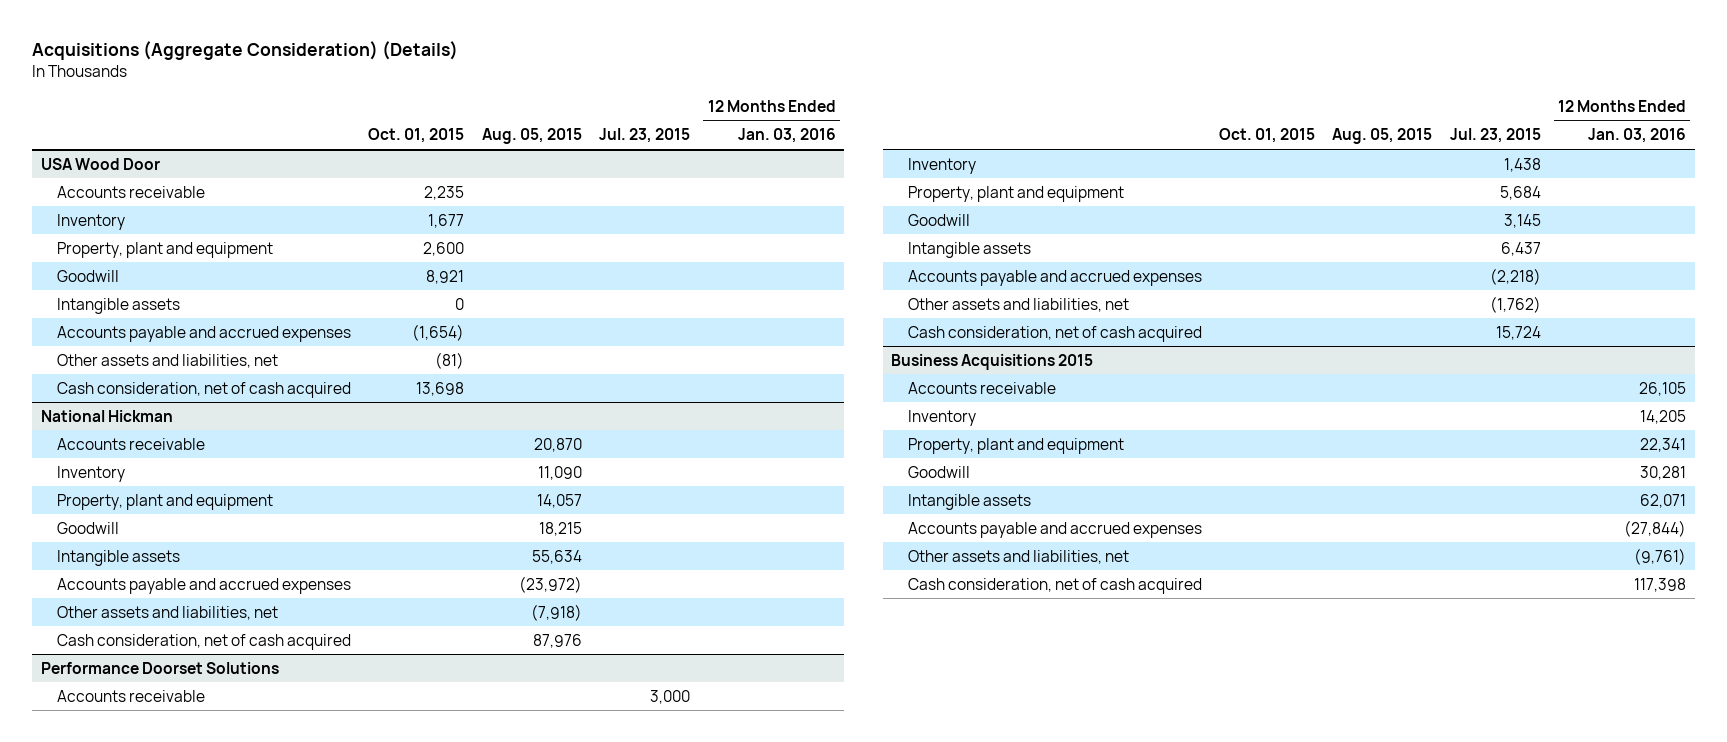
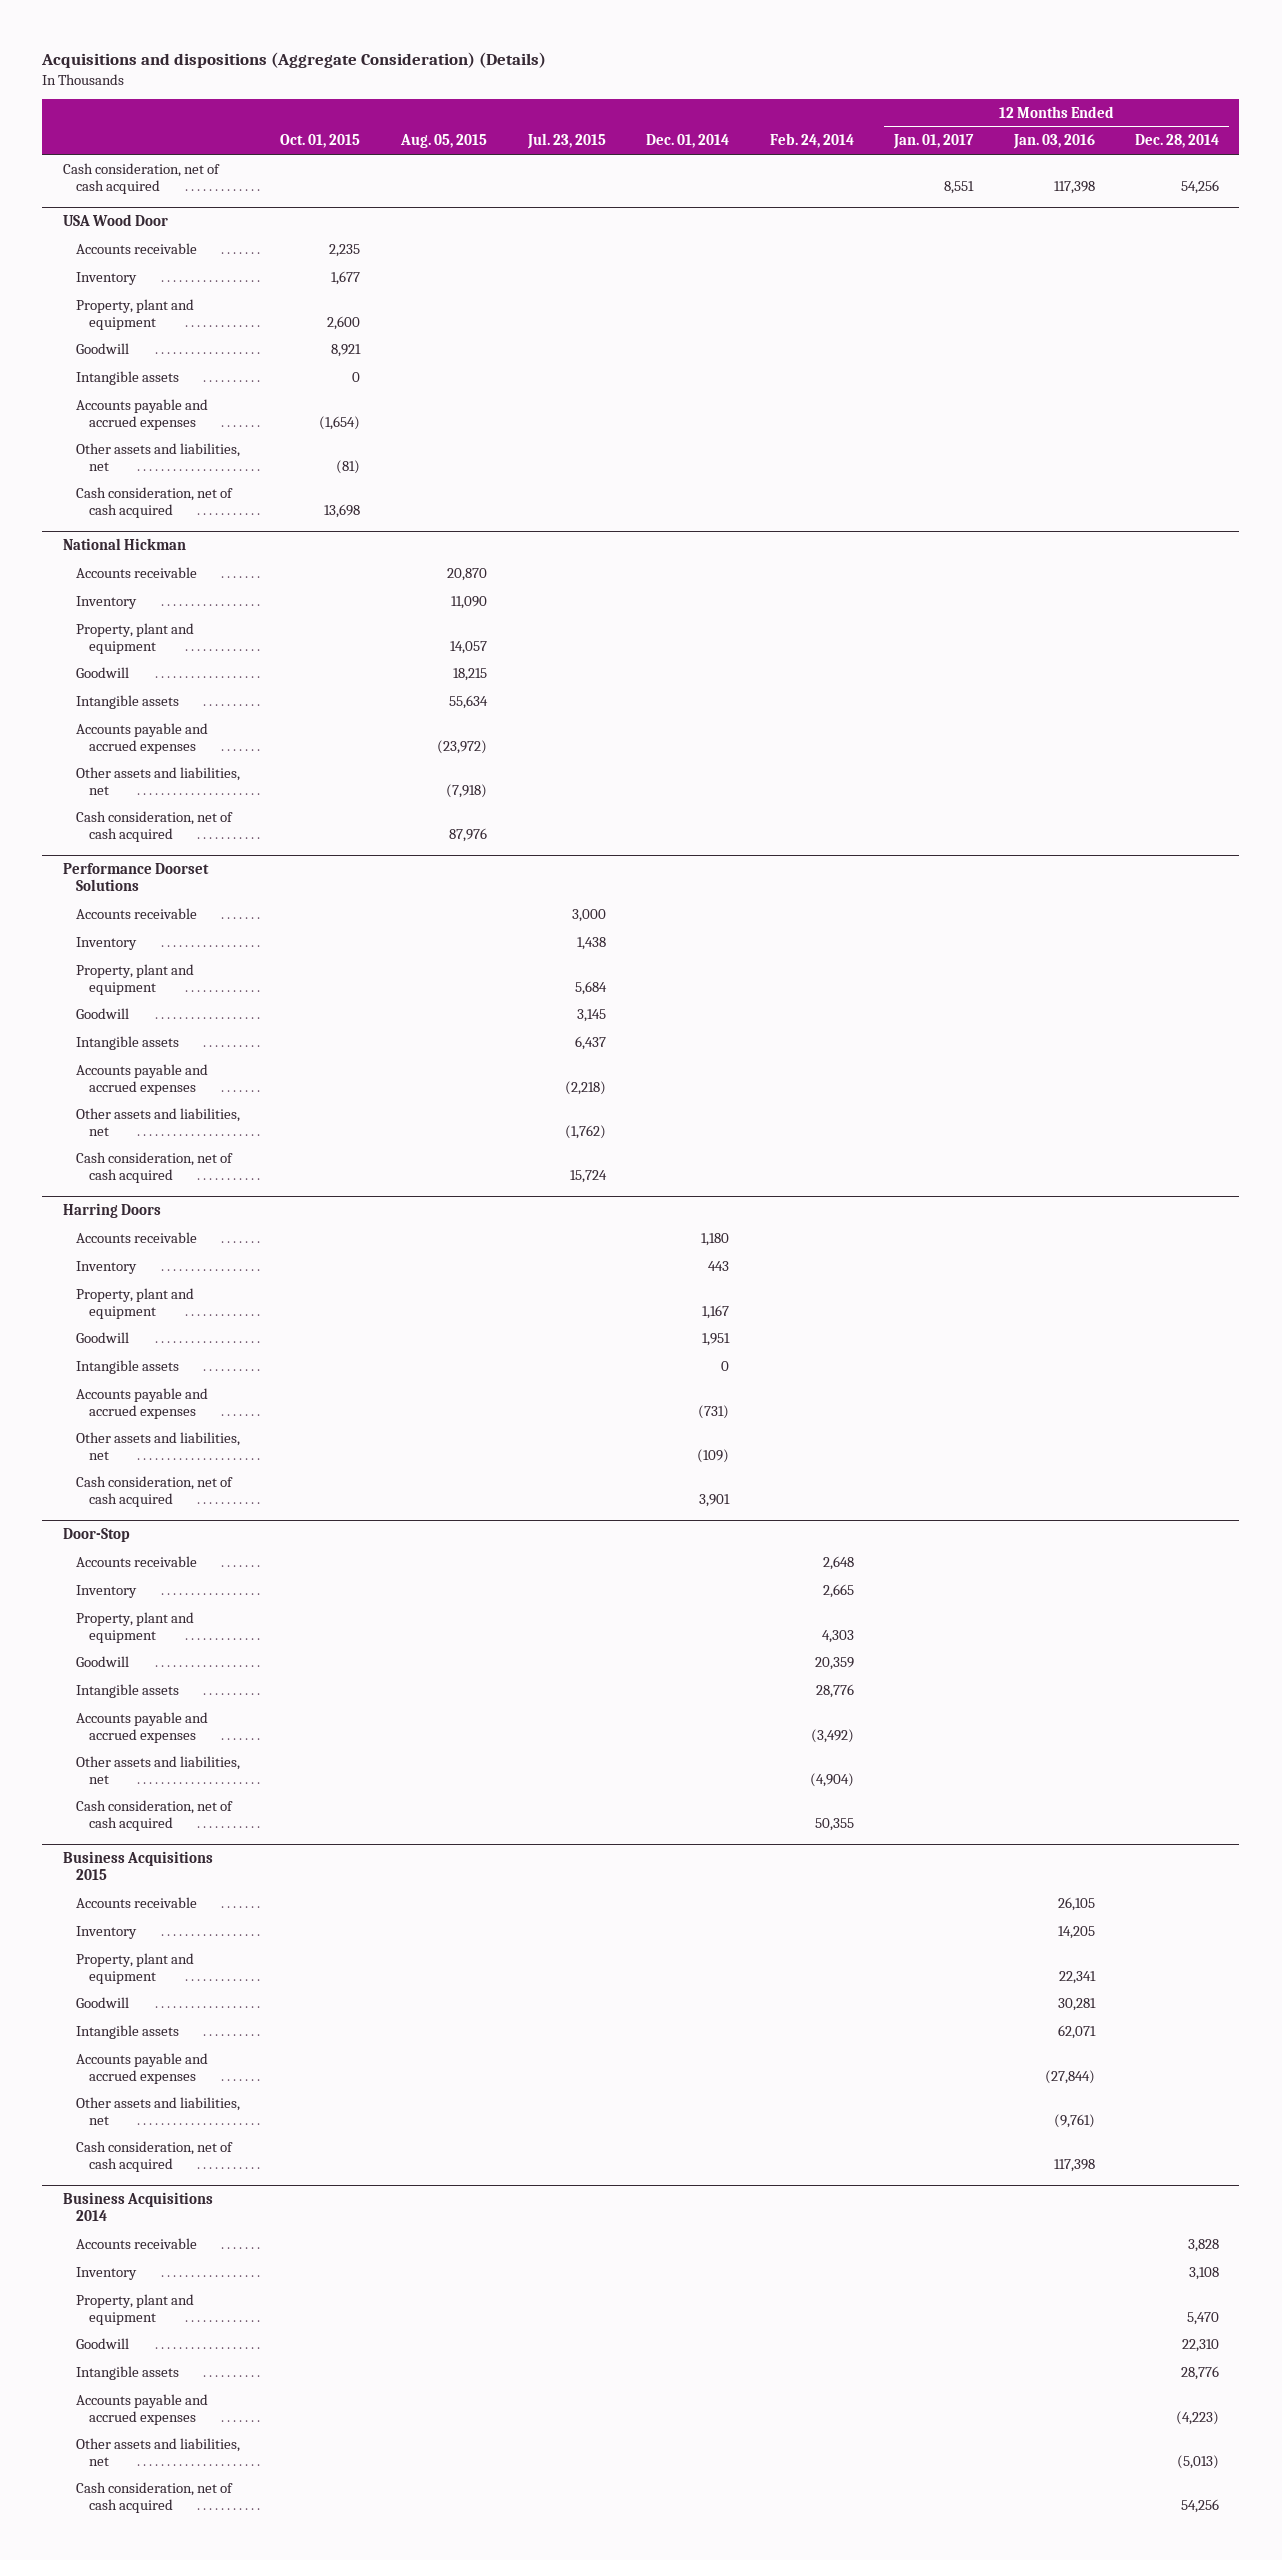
[32,41,459,61] Acquisitions (Aggregate Consideration) (Details) -> [41,51,547,68] Acquisitions and dispositions (Aggregate Consideration) (Details)
none -> [646,134,730,149] Dec. 01, 2014
none -> [769,133,854,149] Feb. 24, 2014
none -> [893,134,975,150] Jan. 01, 2017
none -> [1135,134,1220,149] Dec. 28, 2014
none -> [62,162,220,194] Cash consideration, net of cash acquired
none -> [62,1203,161,1219] Harring Doors
none -> [75,1231,197,1243] Accounts receivable
none -> [75,1260,137,1274] Inventory
none -> [75,1287,194,1319] Property, plant and equipment
none -> [75,1331,129,1343] Goodwill
none -> [75,1359,179,1374] Intangible assets
none -> [75,1387,208,1419] Accounts payable and accrued expenses
none -> [75,1431,240,1460] Other assets and liabilities, net
none -> [75,1475,233,1507] Cash consideration, net of cash acquired
none -> [62,1528,130,1543] Door-Stop
none -> [75,1555,197,1567] Accounts receivable
none -> [75,1584,137,1598] Inventory
none -> [75,1611,194,1643] Property, plant and equipment
none -> [75,1655,129,1667] Goodwill
none -> [75,1683,179,1698] Intangible assets
none -> [75,1711,208,1743] Accounts payable and accrued expenses
none -> [75,1755,240,1784] Other assets and liabilities, net
none -> [75,1799,233,1831] Cash consideration, net of cash acquired
none -> [62,2192,213,2221] Business Acquisitions 2014
none -> [75,2237,197,2249] Accounts receivable
none -> [75,2266,137,2280] Inventory
none -> [75,2293,194,2325] Property, plant and equipment
none -> [75,2337,129,2349] Goodwill
none -> [75,2365,179,2380] Intangible assets
none -> [75,2393,208,2425] Accounts payable and accrued expenses
none -> [75,2437,240,2466] Other assets and liabilities, net
none -> [75,2481,233,2513] Cash consideration, net of cash acquired

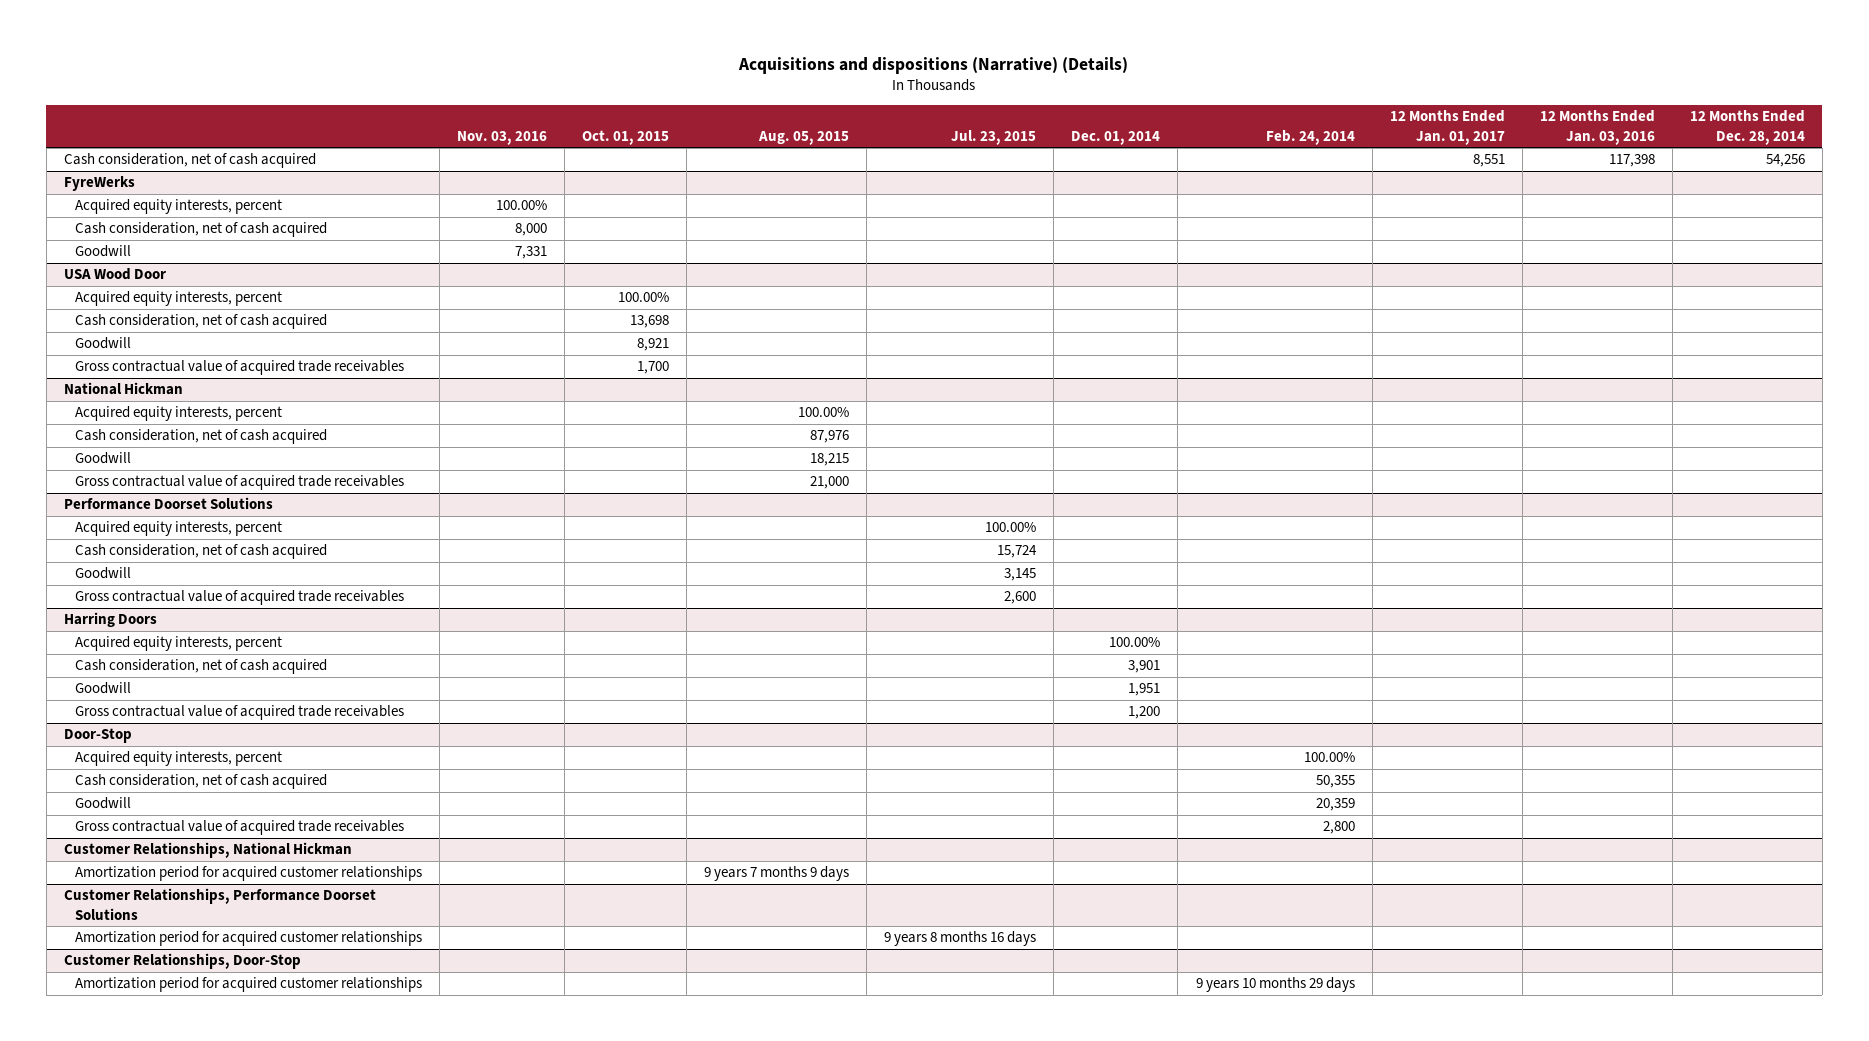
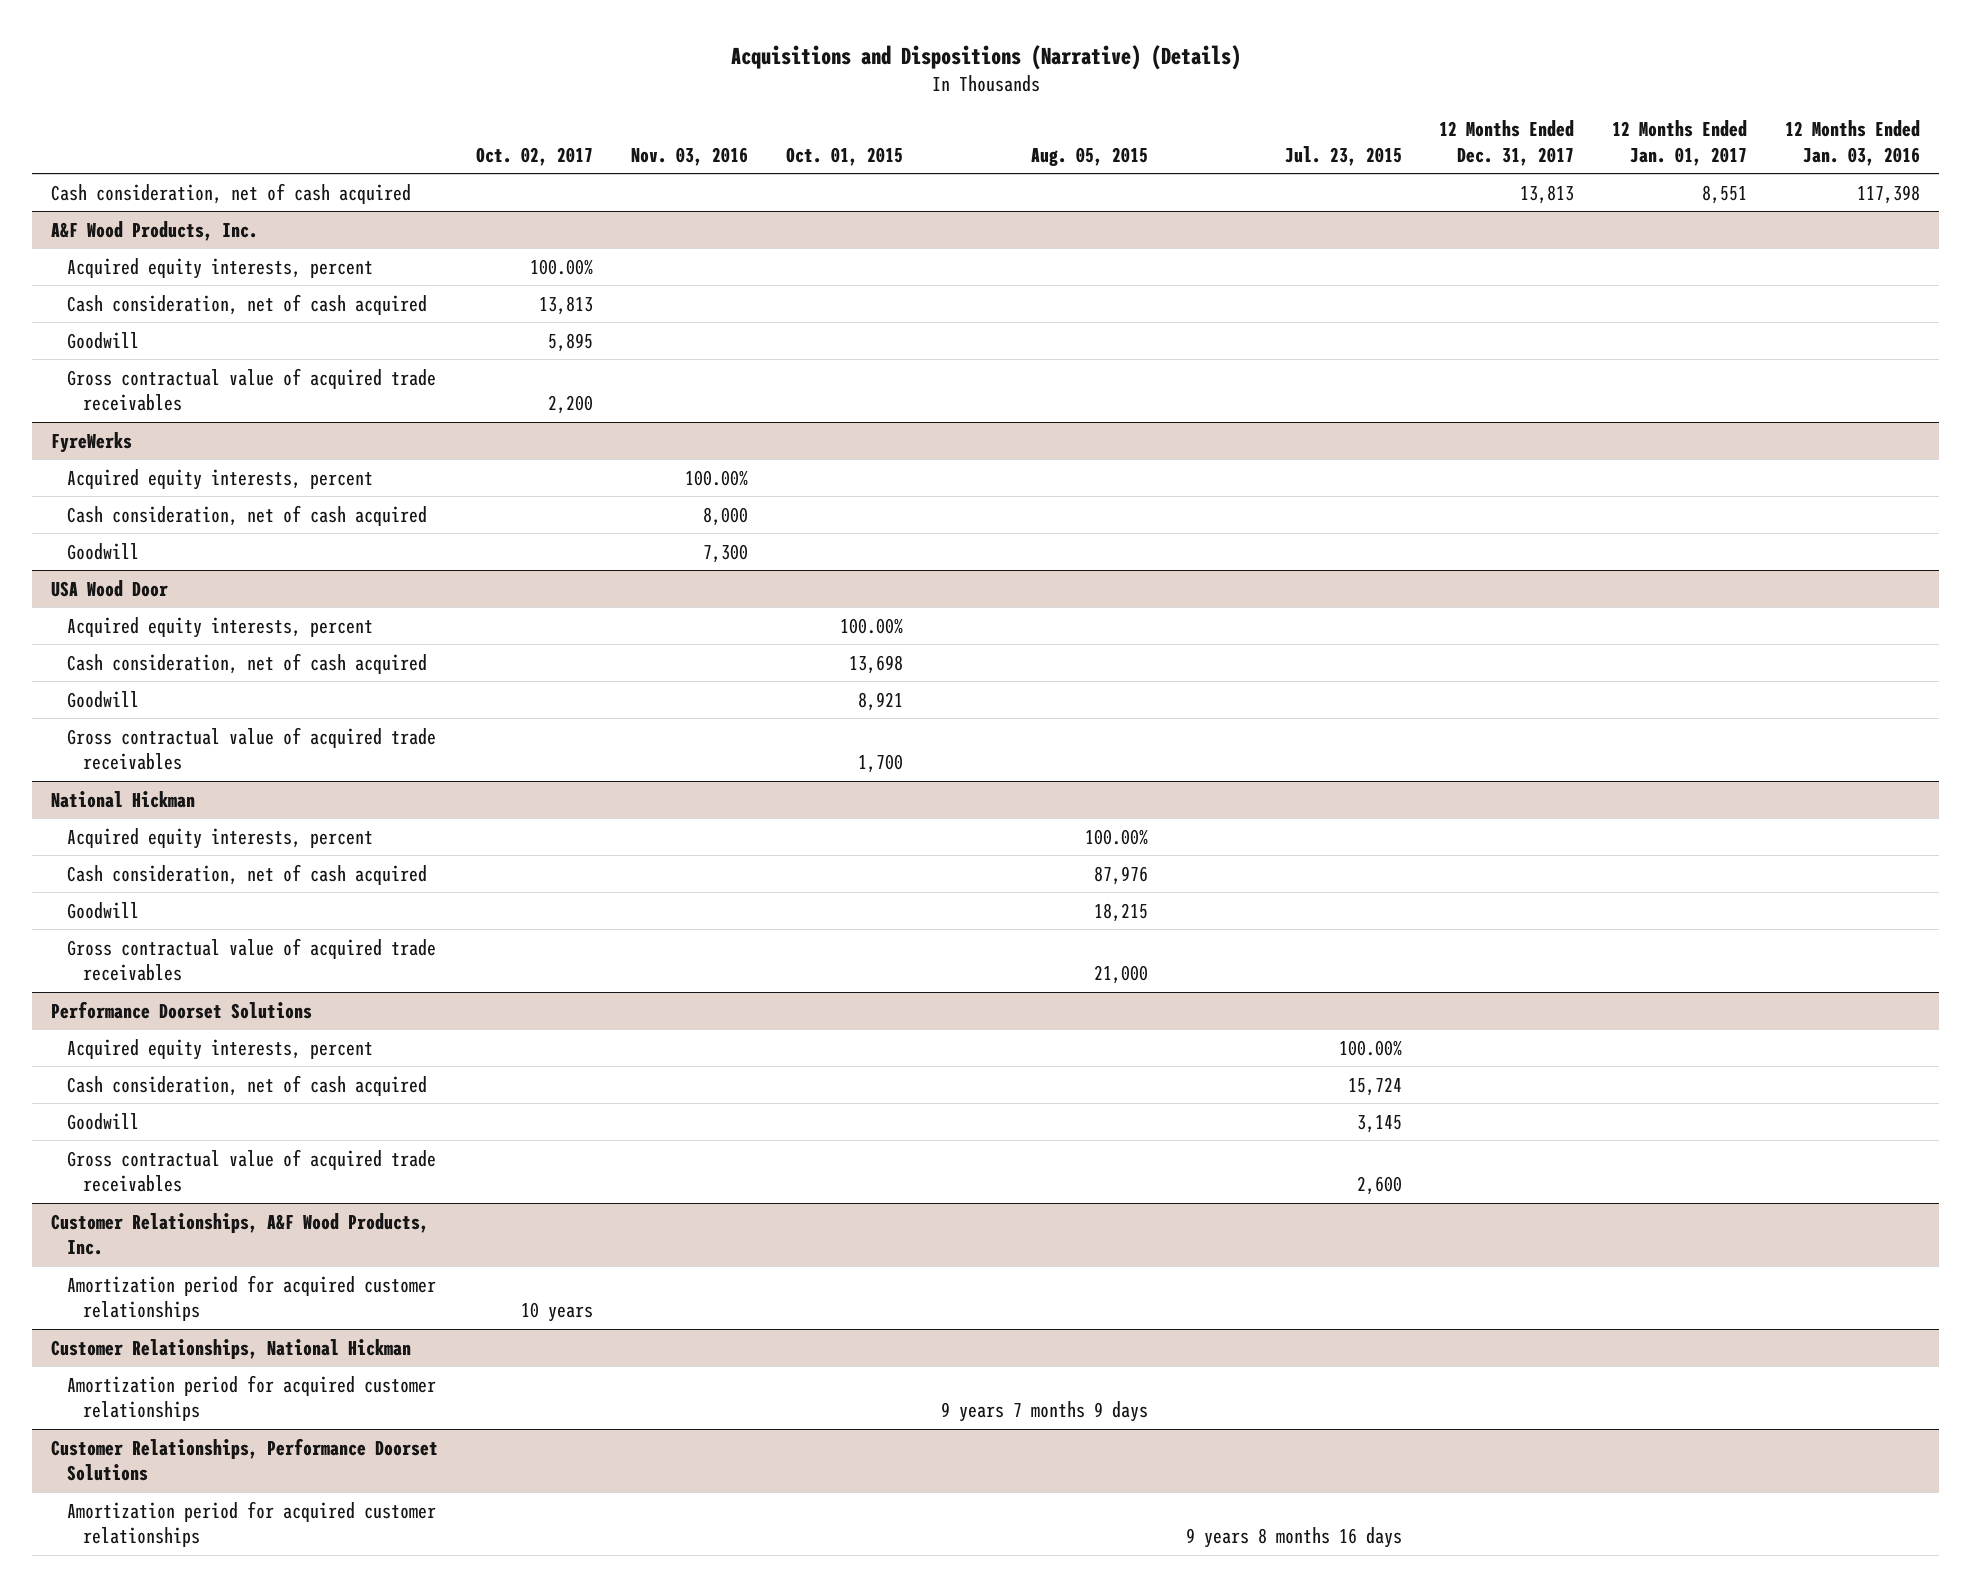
[738,56,1129,74] Acquisitions and dispositions (Narrative) (Details) -> [730,44,1241,70] Acquisitions and Dispositions (Narrative) (Details)
[1071,130,1161,145] Dec. 01, 2014 -> none
[1265,129,1355,145] Feb. 24, 2014 -> none
[1689,110,1805,145] 12 Months Ended Dec. 28, 2014 -> none
none -> [476,146,594,166] Oct. 02, 2017
none -> [1439,120,1575,166] 12 Months Ended Dec. 31, 2017
none -> [51,220,259,241] A&F Wood Products, Inc.
none -> [66,257,373,279] Acquired equity interests, percent
none -> [66,293,427,315] Cash consideration, net of cash acquired
none -> [66,331,139,349] Goodwill
none -> [66,367,436,412] Gross contractual value of acquired trade receivables
[514,246,547,260] 7,331 -> [703,543,749,563] 7,300
[63,612,157,628] Harring Doors -> none
[74,636,282,652] Acquired equity interests, percent -> none
[74,659,327,675] Cash consideration, net of cash acquired -> none
[74,682,131,695] Goodwill -> none
[74,705,404,721] Gross contractual value of acquired trade receivables -> none
[63,728,132,744] Door-Stop -> none
[74,751,282,767] Acquired equity interests, percent -> none
[74,774,327,790] Cash consideration, net of cash acquired -> none
[74,797,131,810] Goodwill -> none
[74,820,404,836] Gross contractual value of acquired trade receivables -> none
none -> [51,1212,430,1256] Customer Relationships, A&F Wood Products, Inc.
none -> [66,1274,436,1322] Amortization period for acquired customer relationships
[63,953,301,970] Customer Relationships, Door-Stop -> none
[74,977,422,993] Amortization period for acquired customer relationships -> none

